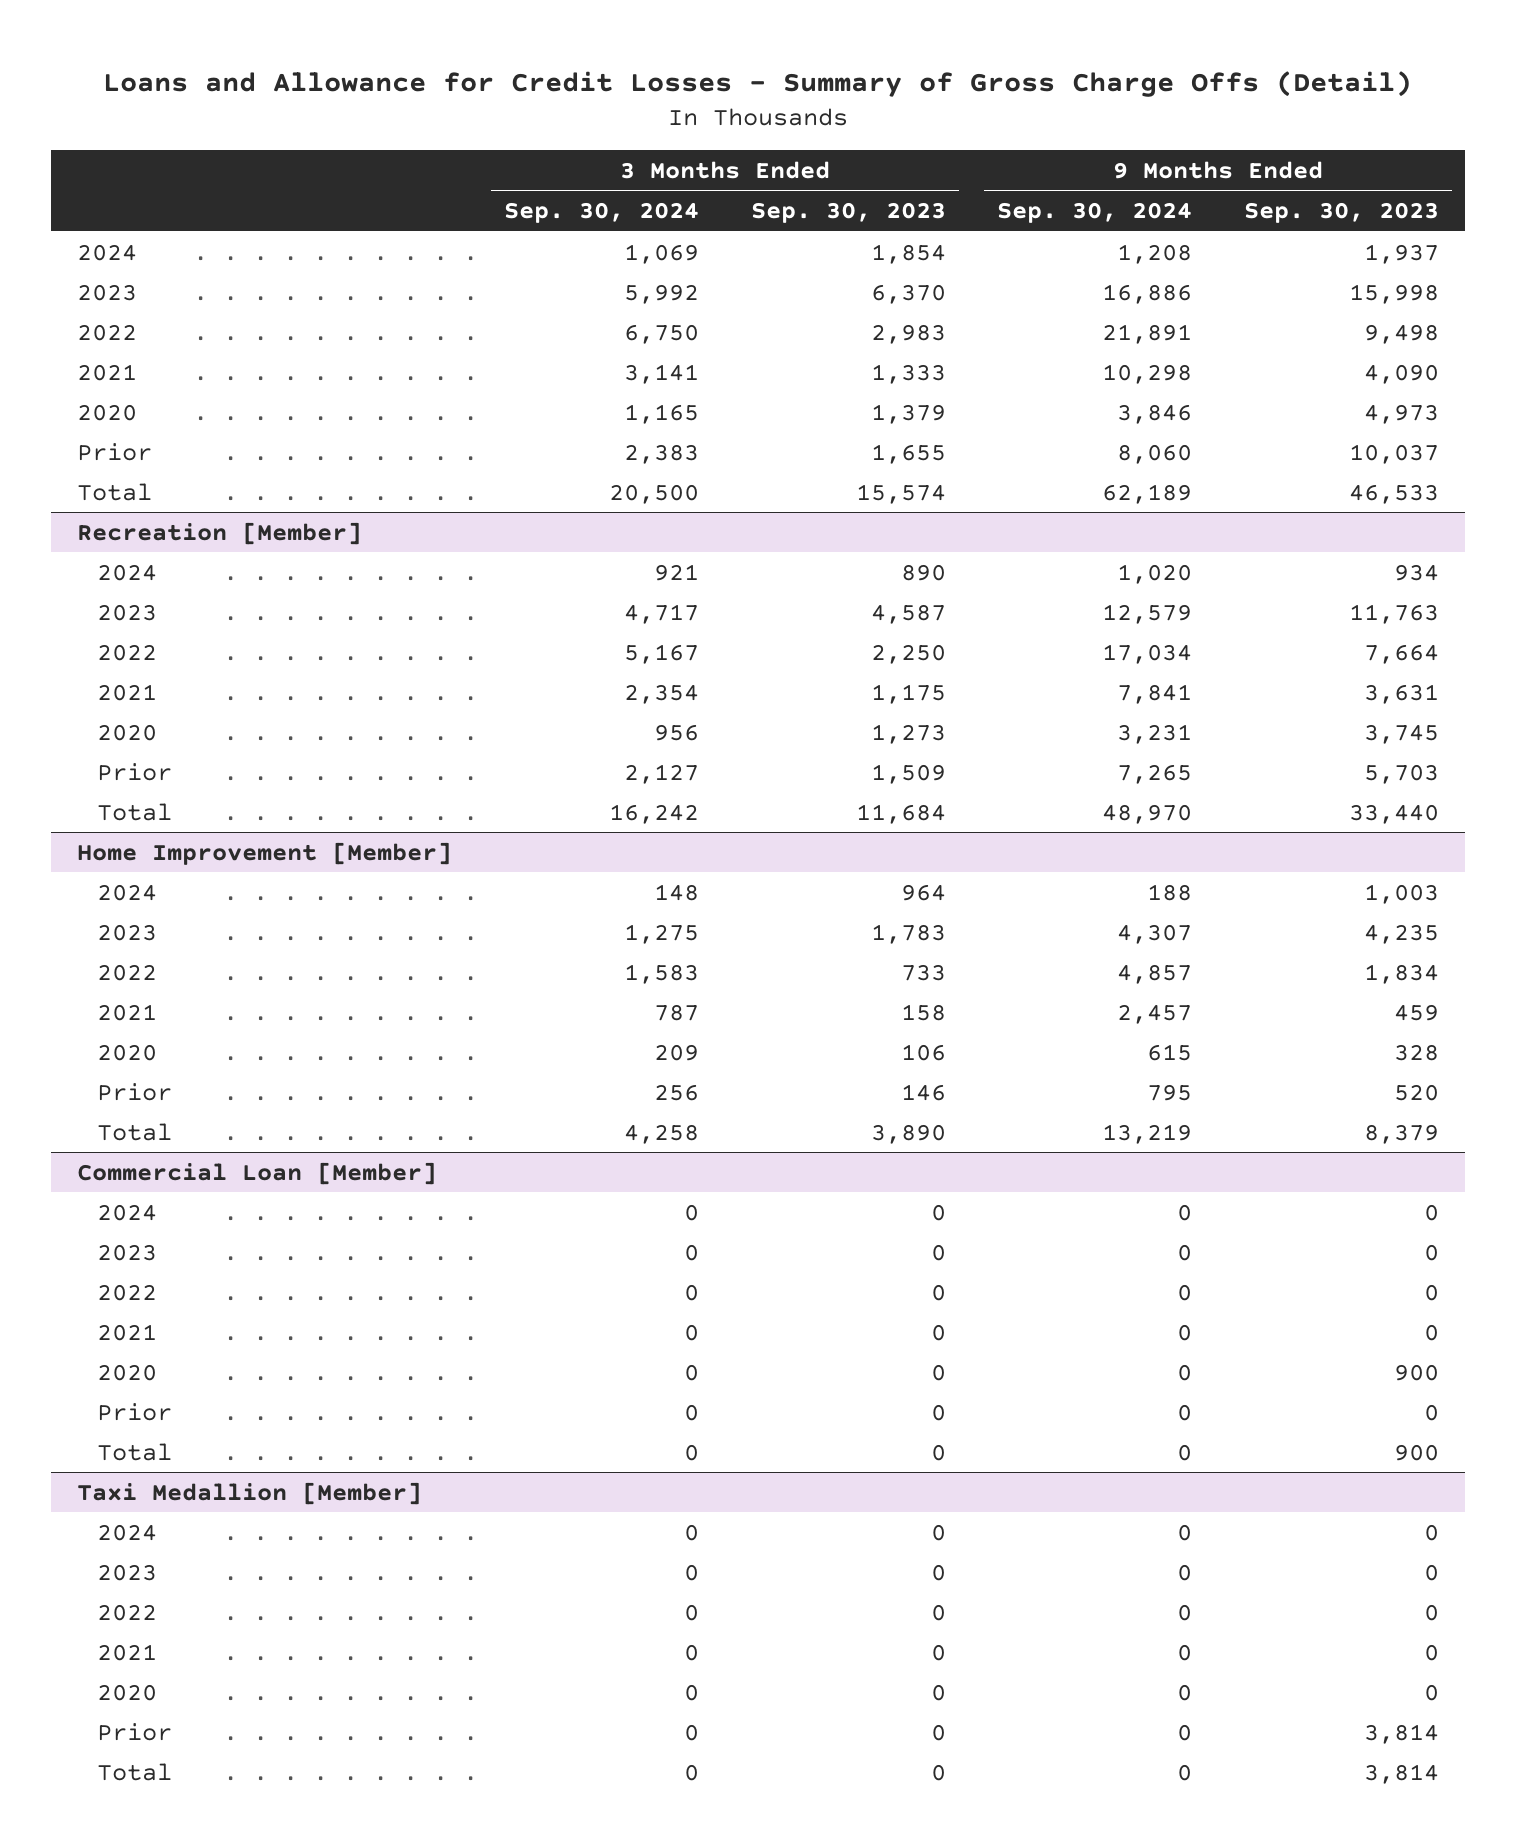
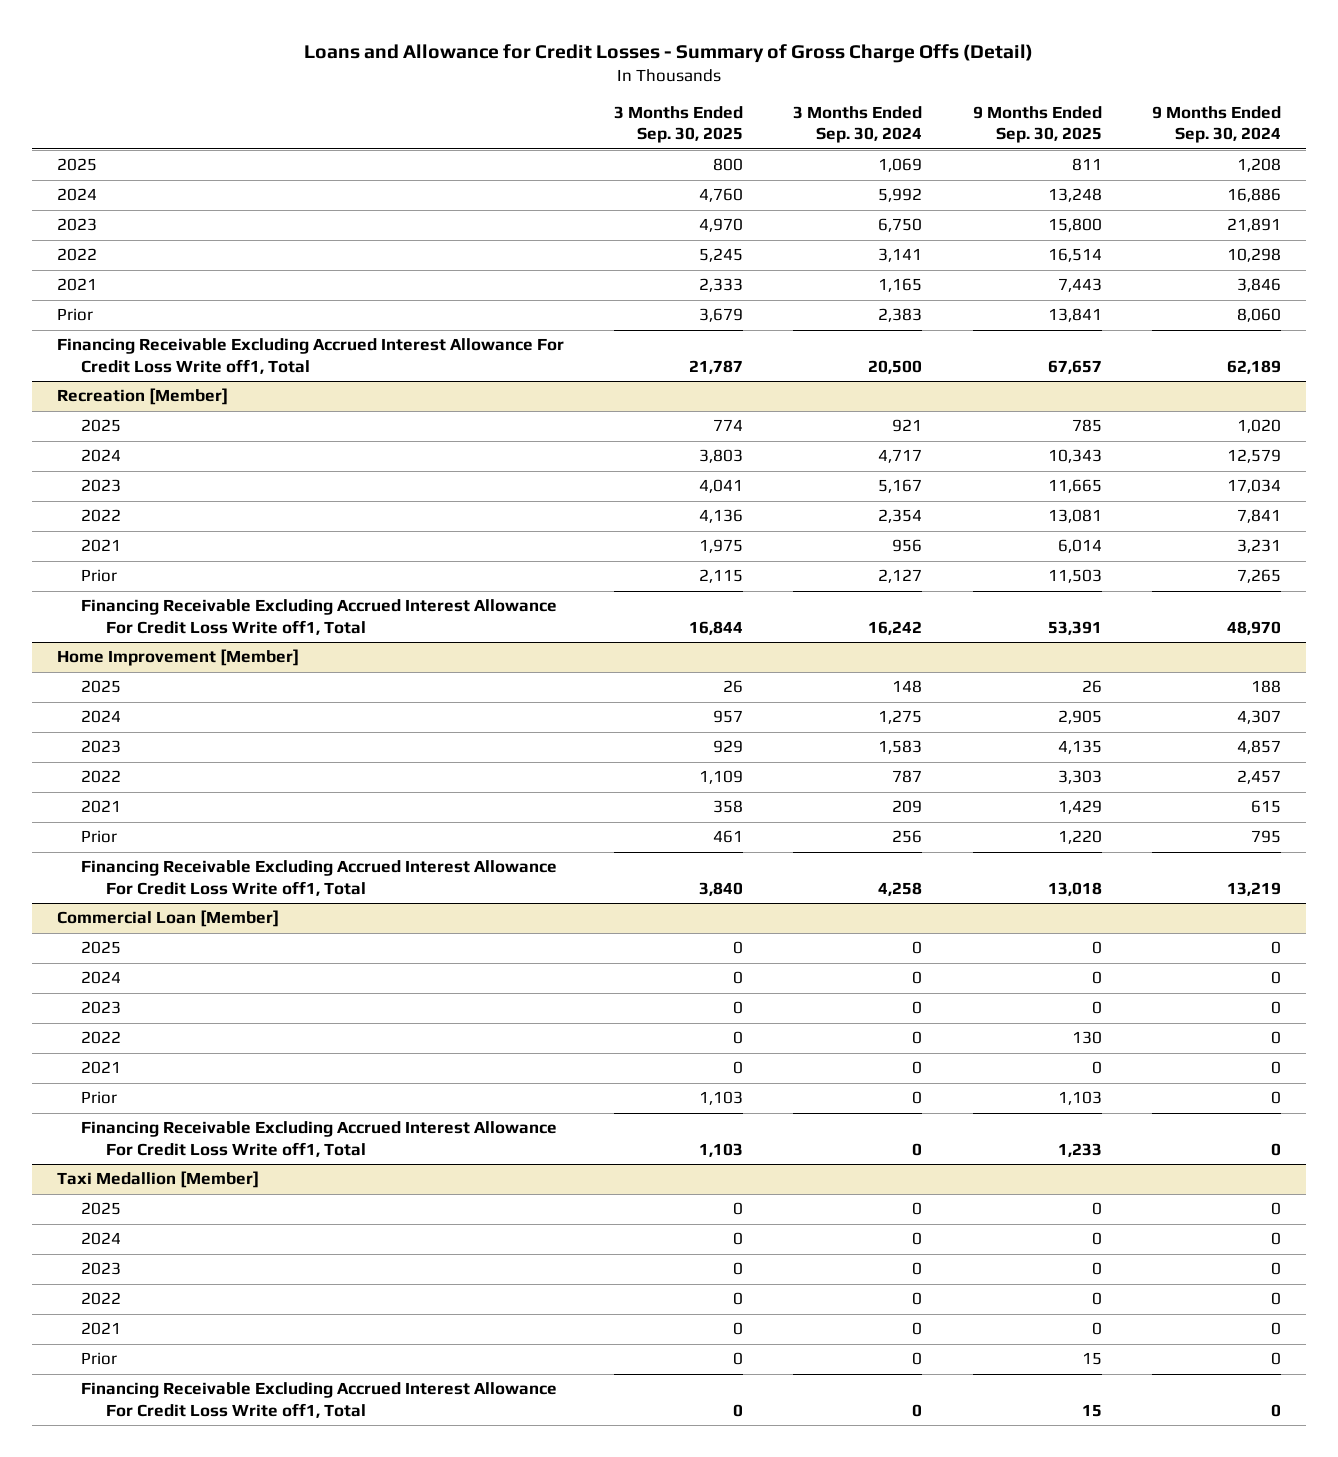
[750,201,946,223] Sep. 30, 2023 -> none
[1244,201,1440,223] Sep. 30, 2023 -> none
none -> [614,106,744,144] 3 Months Ended Sep. 30, 2025
none -> [972,106,1102,144] 9 Months Ended Sep. 30, 2025
[77,403,138,421] 2020 -> none
none -> [56,158,97,172] 2025
[623,243,699,264] 1,069 -> [878,188,923,203] 5,992
[1117,243,1193,264] 1,208 -> [1226,188,1281,203] 16,886
[623,283,699,304] 5,992 -> [878,218,923,233] 6,750
[1102,283,1193,304] 16,886 -> [1226,218,1281,233] 21,891
[623,323,699,344] 6,750 -> [878,248,923,263] 3,141
[1102,323,1193,344] 21,891 -> [1226,248,1281,263] 10,298
[623,363,699,384] 3,141 -> [878,278,923,293] 1,165
[1102,363,1193,384] 10,298 -> [1236,278,1281,293] 3,846
[77,482,153,501] Total -> [56,338,564,374] Financing Receivable Excluding Accrued Interest Allowance For Credit Loss Write off1, Total
[96,723,157,741] 2020 -> none
none -> [81,419,122,433] 2025
[653,563,699,581] 921 -> [878,449,923,464] 4,717
[1117,563,1193,584] 1,020 -> [1226,449,1281,464] 12,579
[623,603,699,624] 4,717 -> [878,479,923,494] 5,167
[1102,603,1193,624] 12,579 -> [1226,479,1281,494] 17,034
[623,643,699,664] 5,167 -> [878,509,923,524] 2,354
[1102,643,1193,664] 17,034 -> [1236,509,1281,524] 7,841
[623,683,699,704] 2,354 -> [892,539,923,553] 956
[1117,683,1193,704] 7,841 -> [1236,539,1281,554] 3,231
[96,802,172,821] Total -> [81,599,558,635] Financing Receivable Excluding Accrued Interest Allowance For Credit Loss Write off1, Total
[96,1043,157,1061] 2020 -> none
none -> [81,680,122,694] 2025
[653,883,699,901] 148 -> [878,710,923,725] 1,275
[1147,883,1193,901] 188 -> [1236,710,1281,725] 4,307
[623,923,699,944] 1,275 -> [878,740,923,755] 1,583
[1117,923,1193,944] 4,307 -> [1236,740,1281,755] 4,857
[623,963,699,984] 1,583 -> [892,770,923,784] 787
[1117,963,1193,984] 4,857 -> [1236,770,1281,785] 2,457
[653,1003,699,1021] 787 -> [892,800,923,814] 209
[1117,1003,1193,1024] 2,457 -> [1250,800,1281,814] 615
[96,1122,172,1141] Total -> [81,860,558,896] Financing Receivable Excluding Accrued Interest Allowance For Credit Loss Write off1, Total
none -> [81,941,122,955] 2025
[96,1363,157,1381] 2020 -> none
[96,1442,172,1461] Total -> [81,1121,558,1157] Financing Receivable Excluding Accrued Interest Allowance For Credit Loss Write off1, Total
none -> [81,1202,122,1216] 2025
[96,1683,157,1701] 2020 -> none
[96,1762,172,1781] Total -> [81,1382,558,1418] Financing Receivable Excluding Accrued Interest Allowance For Credit Loss Write off1, Total

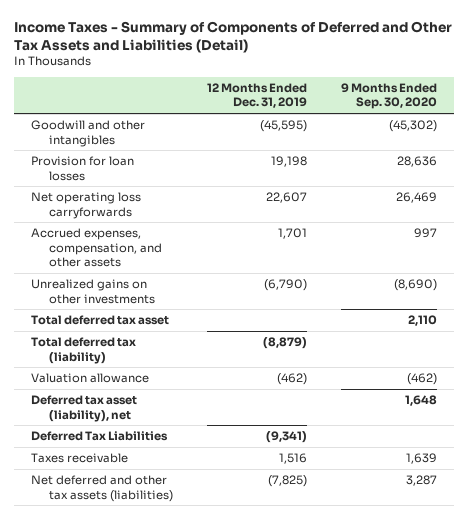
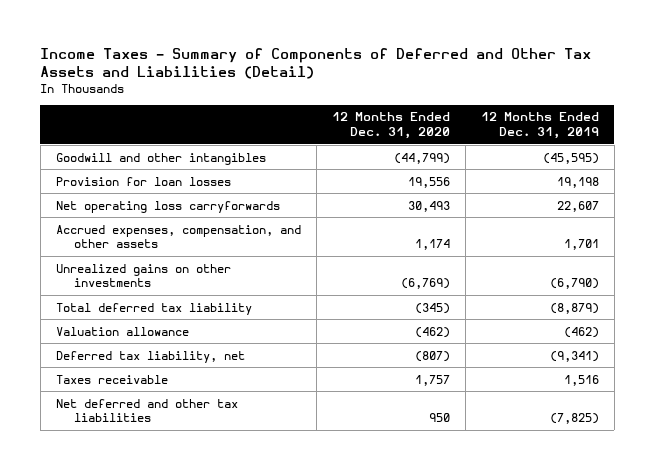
[340,82,437,110] 9 Months Ended Sep. 30, 2020 -> none
none -> [331,112,450,140] 12 Months Ended Dec. 31, 2020
[30,315,169,326] Total deferred tax asset -> none
[30,337,136,364] Total deferred tax (liability) -> [55,302,252,315] Total deferred tax liability
[30,395,137,422] Deferred tax asset (liability), net -> none
[30,431,168,442] Deferred Tax Liabilities -> [55,350,245,363] Deferred tax liability, net
[30,475,173,502] Net deferred and other tax assets (liabilities) -> [55,398,238,423] Net deferred and other tax liabilities

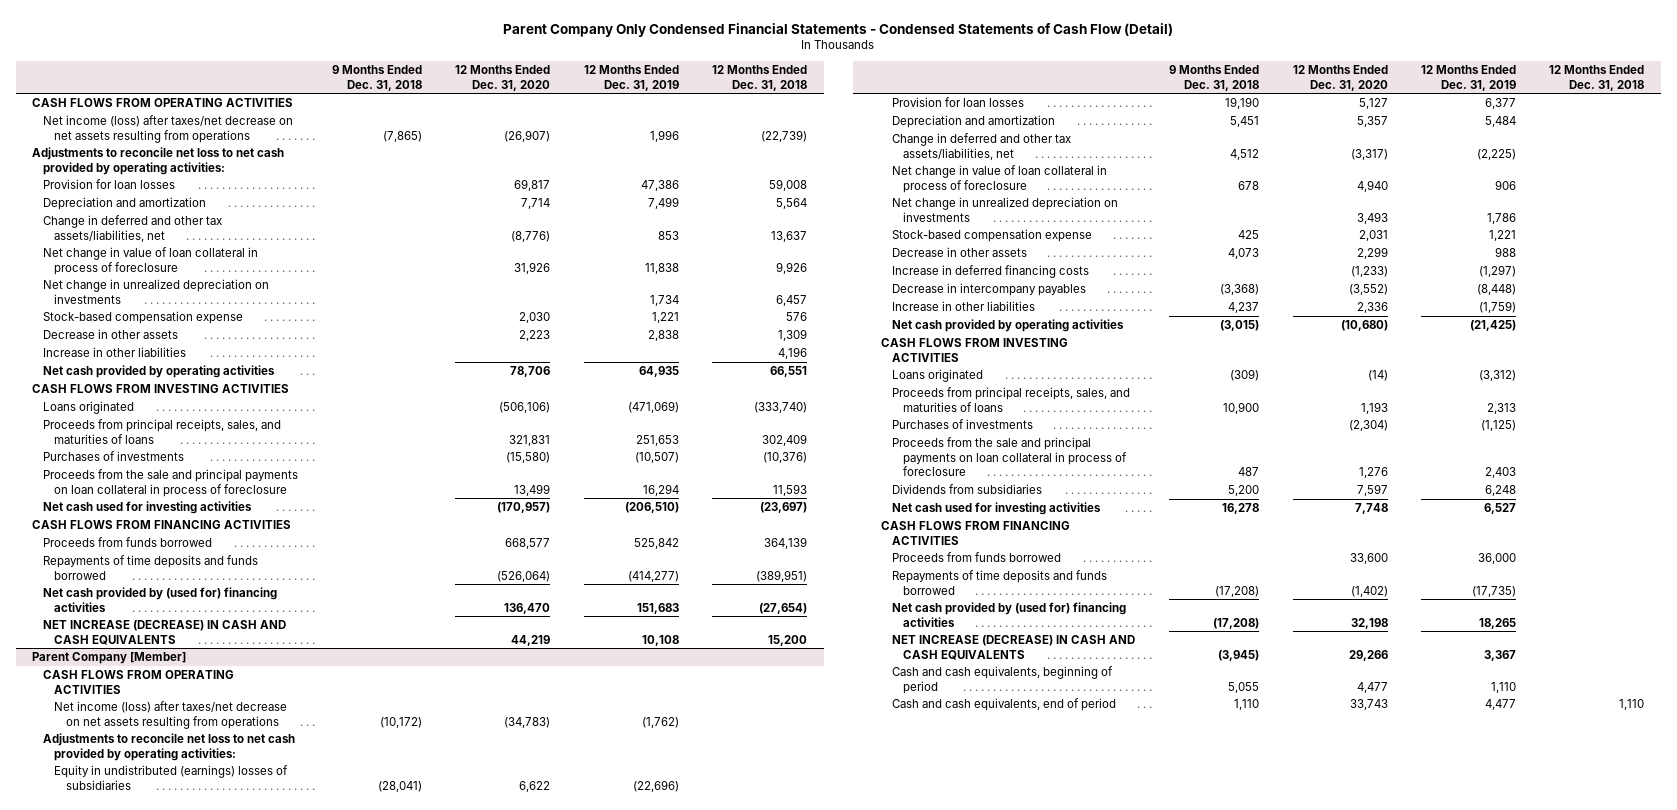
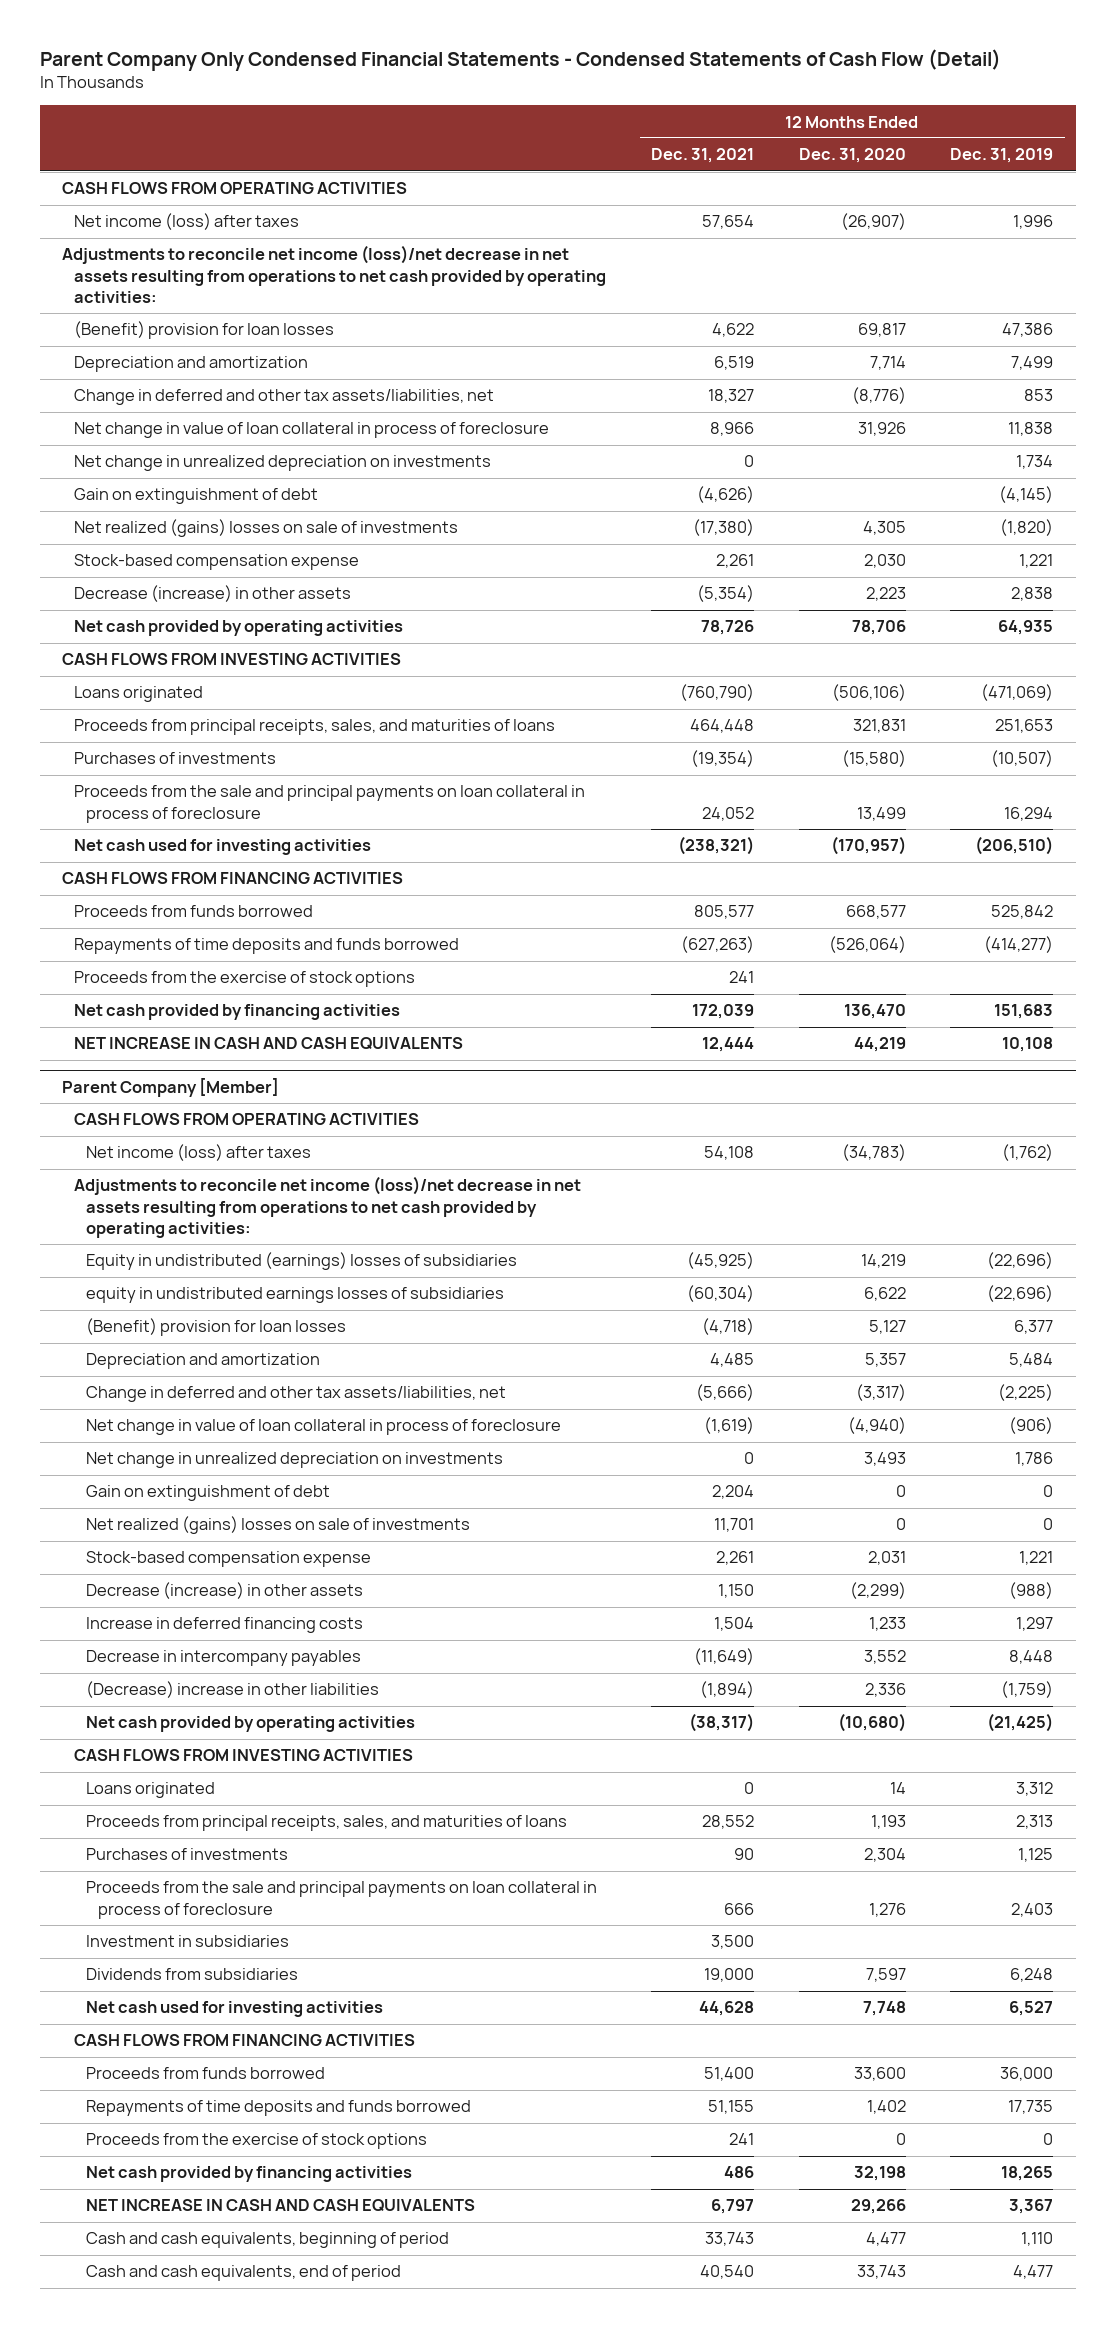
[331,64,422,91] 9 Months Ended Dec. 31, 2018 -> none
[712,64,808,91] 12 Months Ended Dec. 31, 2018 -> none
none -> [650,148,754,164] Dec. 31, 2021
[43,115,294,143] Net income (loss) after taxes/net decrease on net assets resulting from operations -> [74,213,300,231] Net income (loss) after taxes
[32,147,285,175] Adjustments to reconcile net loss to net cash provided by operating activities: -> [62,245,607,303] Adjustments to reconcile net income (loss)/net decrease in net assets resulting from operations to net cash provided by operating activities:
[43,179,176,190] Provision for loan losses -> [74,321,335,340] (Benefit) provision for loan losses
none -> [74,488,319,505] Gain on extinguishment of debt
none -> [74,519,459,538] Net realized (gains) losses on sale of investments
[43,347,187,358] Increase in other liabilities -> none
[43,329,179,340] Decrease in other assets -> [74,585,352,603] Decrease (increase) in other assets
none -> [74,971,416,988] Proceeds from the exercise of stock options
[43,587,278,612] Net cash provided by (used for) financing activities -> [74,1004,401,1021] Net cash provided by financing activities
[43,620,287,645] NET INCREASE (DECREASE) IN CASH AND CASH EQUIVALENTS -> [74,1037,464,1051] NET INCREASE IN CASH AND CASH EQUIVALENTS
[54,701,288,729] Net income (loss) after taxes/net decrease on net assets resulting from operations -> [85,1144,311,1162] Net income (loss) after taxes
[43,733,296,761] Adjustments to reconcile net loss to net cash provided by operating activities: -> [74,1176,582,1238] Adjustments to reconcile net income (loss)/net decrease in net assets resulting from operations to net cash provided by operating activities:
[519,780,551,792] 6,622 -> [860,1254,906,1269] 14,219
none -> [85,1287,504,1304] equity in undistributed earnings losses of subsidiaries
[891,97,1024,108] Provision for loan losses -> [85,1318,346,1337] (Benefit) provision for loan losses
[1356,179,1388,192] 4,940 -> [847,1417,906,1435] (4,940)
[1494,179,1516,190] 906 -> [1009,1417,1054,1435] (906)
none -> [85,1485,330,1502] Gain on extinguishment of debt
none -> [85,1516,470,1535] Net realized (gains) losses on sale of investments
[891,247,1027,258] Decrease in other assets -> [85,1582,363,1600] Decrease (increase) in other assets
[1356,247,1388,260] 2,299 -> [849,1582,906,1600] (2,299)
[1494,247,1516,258] 988 -> [1009,1582,1054,1600] (988)
[1350,266,1388,278] (1,233) -> [868,1617,906,1632] 1,233
[1478,265,1516,278] (1,297) -> [1016,1617,1054,1632] 1,297
[1348,284,1388,296] (3,552) -> [863,1650,906,1665] 3,552
[1476,284,1516,296] (8,448) -> [1009,1650,1054,1665] 8,448
[891,301,1035,312] Increase in other liabilities -> [85,1681,379,1699] (Decrease) increase in other liabilities
[1367,370,1388,382] (14) -> [889,1782,906,1795] 14
[1478,370,1516,382] (3,312) -> [1016,1782,1054,1797] 3,312
[1348,420,1388,432] (2,304) -> [863,1848,906,1863] 2,304
[1480,420,1516,432] (1,125) -> [1018,1848,1054,1863] 1,125
none -> [85,1935,289,1948] Investment in subsidiaries
[1350,585,1388,597] (1,402) -> [866,2100,906,2115] 1,402
[1471,585,1516,597] (17,735) -> [1008,2100,1054,2115] 17,735
none -> [85,2133,427,2150] Proceeds from the exercise of stock options
[891,602,1126,627] Net cash provided by (used for) financing activities -> [85,2166,412,2183] Net cash provided by financing activities
[891,635,1135,660] NET INCREASE (DECREASE) IN CASH AND CASH EQUIVALENTS -> [85,2199,475,2213] NET INCREASE IN CASH AND CASH EQUIVALENTS

